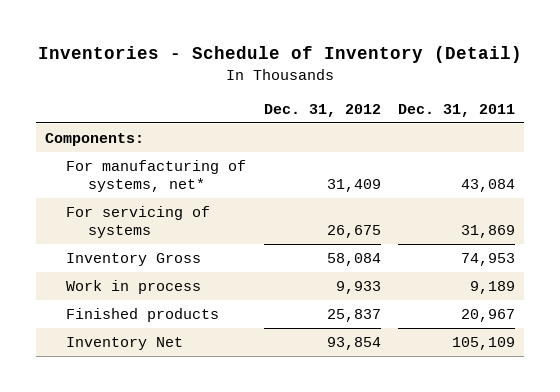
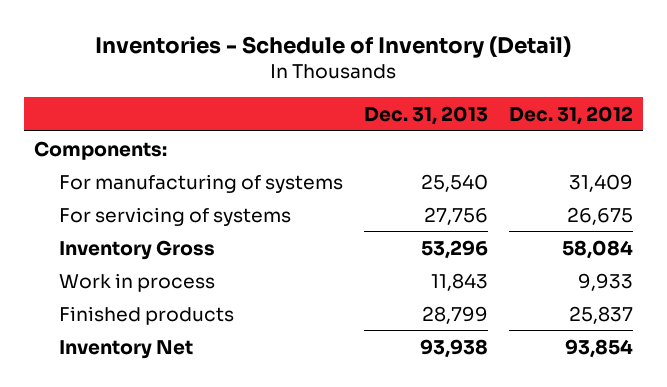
[398,103,516,117] Dec. 31, 2011 -> none
none -> [363,105,488,125] Dec. 31, 2013
[66,159,247,192] For manufacturing of systems, net* -> [59,173,344,193] For manufacturing of systems

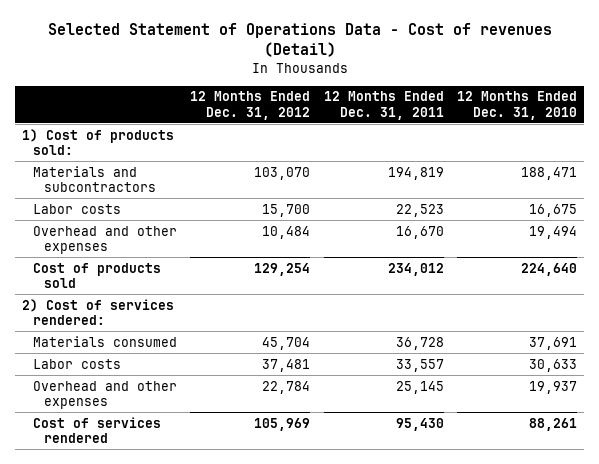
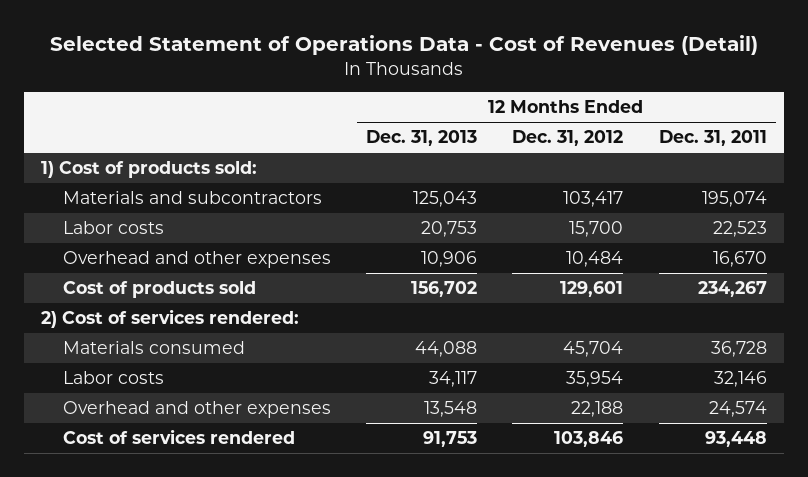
[47,23,552,58] Selected Statement of Operations Data - Cost of revenues (Detail) -> [50,34,759,55] Selected Statement of Operations Data - Cost of Revenues (Detail)
[457,91,578,120] 12 Months Ended Dec. 31, 2010 -> none
none -> [366,130,478,147] Dec. 31, 2013
[254,166,311,180] 103,070 -> [563,191,624,208] 103,417
[387,166,444,180] 194,819 -> [701,191,767,208] 195,074
[254,262,311,276] 129,254 -> [560,281,624,298] 129,601
[387,262,444,276] 234,012 -> [697,281,767,298] 234,267
[262,358,311,372] 37,481 -> [566,371,624,388] 35,954
[395,358,444,372] 33,557 -> [713,371,767,388] 32,146
[262,380,311,394] 22,784 -> [571,401,624,418] 22,188
[395,380,444,394] 25,145 -> [708,401,767,418] 24,574
[254,417,311,431] 105,969 -> [554,431,624,448] 103,846
[395,417,444,431] 95,430 -> [704,431,767,448] 93,448

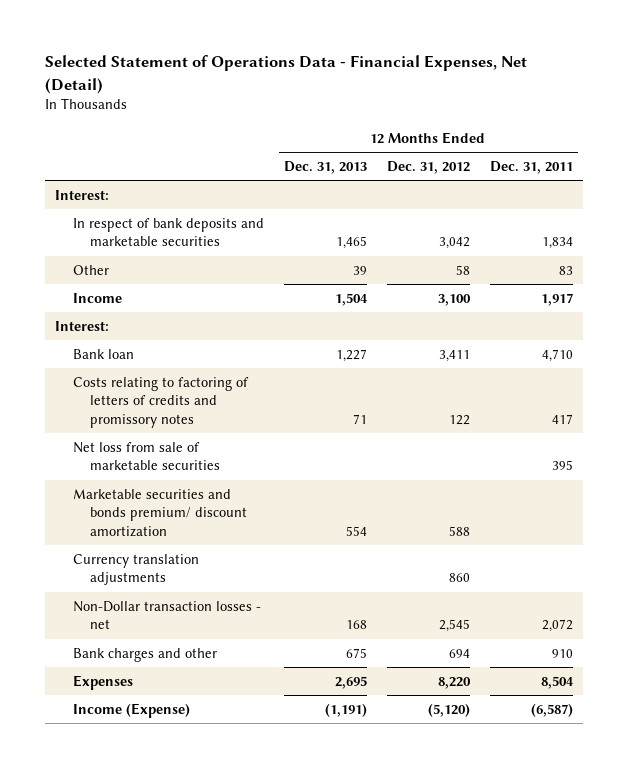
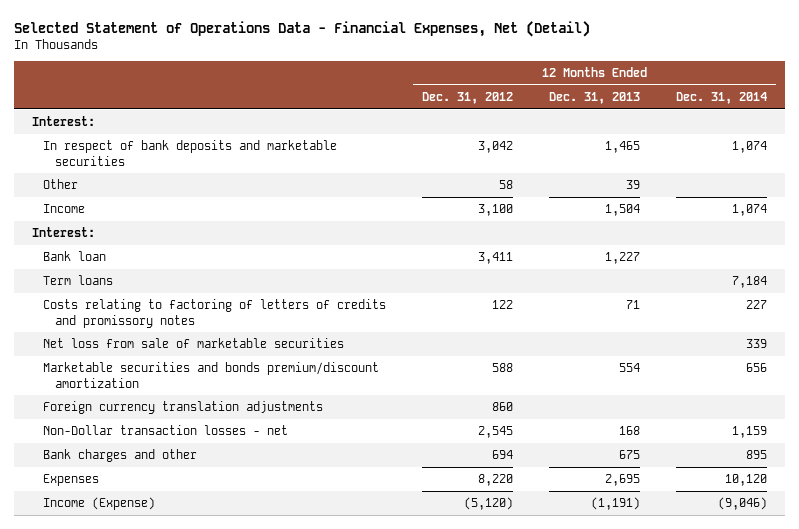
[489,160,573,174] Dec. 31, 2011 -> none
none -> [675,92,767,105] Dec. 31, 2014
none -> [43,275,114,286] Term loans
[72,488,248,537] Marketable securities and bonds premium/ discount amortization -> [43,362,380,388] Marketable securities and bonds premium/discount amortization
[72,553,199,586] Currency translation adjustments -> [43,401,324,415] Foreign currency translation adjustments

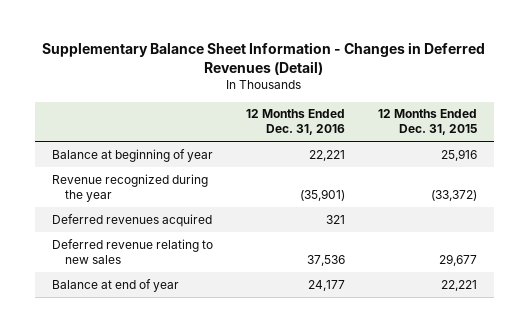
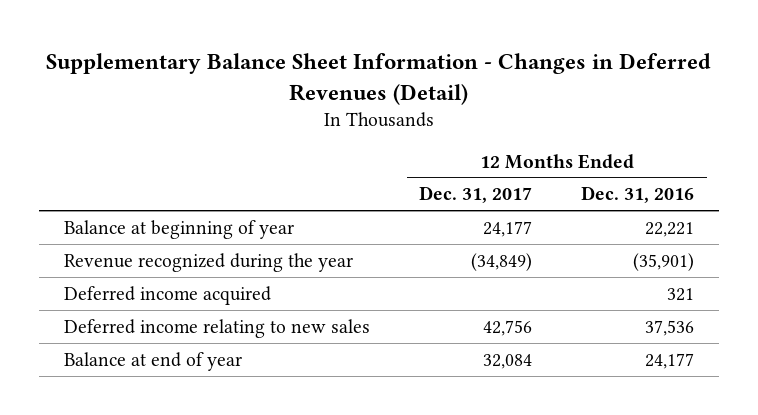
[378,109,478,136] 12 Months Ended Dec. 31, 2015 -> none
none -> [419,186,533,204] Dec. 31, 2017
[51,213,212,227] Deferred revenues acquired -> [63,285,271,305] Deferred income acquired
[51,238,213,264] Deferred revenue relating to new sales -> [63,318,370,338] Deferred income relating to new sales

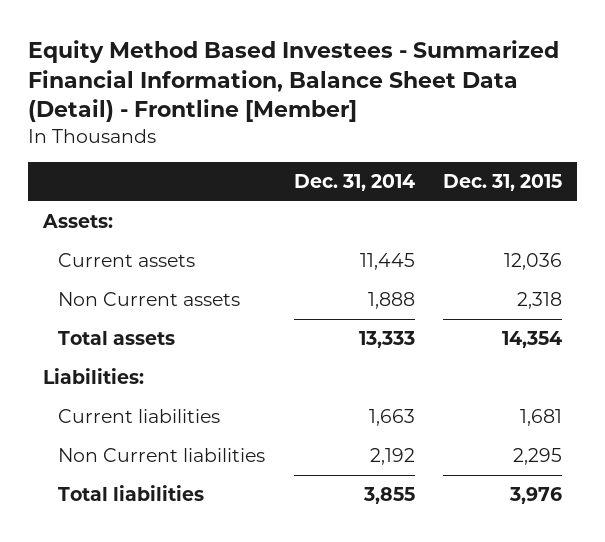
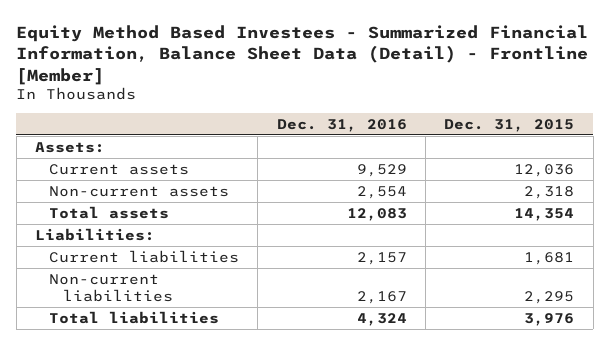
[293,174,415,192] Dec. 31, 2014 -> none
none -> [276,118,407,132] Dec. 31, 2016
[57,292,240,307] Non Current assets -> [49,185,230,197] Non-current assets
[57,448,265,463] Non Current liabilities -> [49,273,174,303] Non-current liabilities

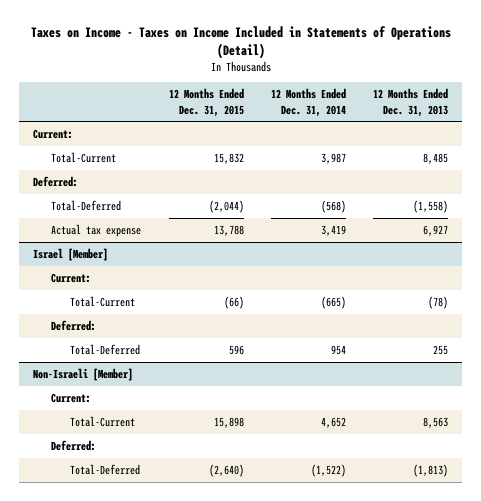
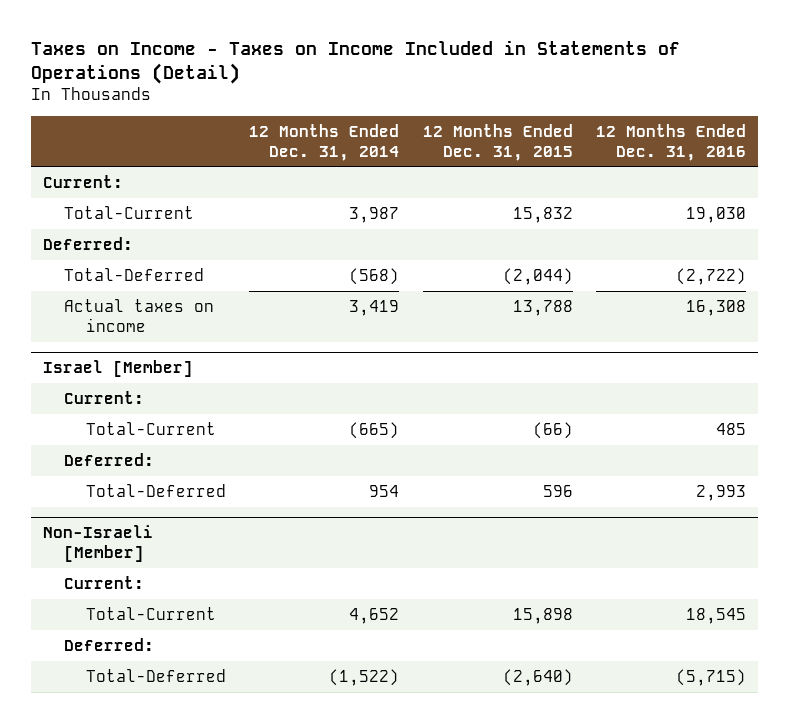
[373,88,449,117] 12 Months Ended Dec. 31, 2013 -> none
none -> [596,123,747,161] 12 Months Ended Dec. 31, 2016
[51,223,142,237] Actual tax expense -> [64,298,215,332] Actual taxes on income

